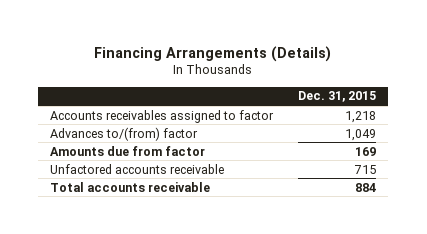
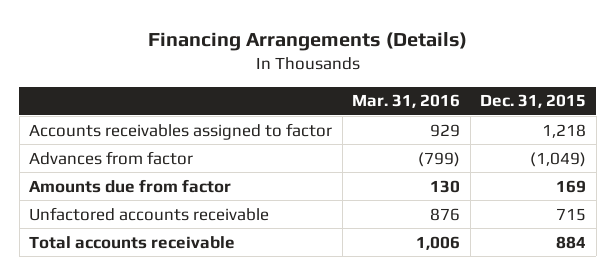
none -> [352,94,461,109] Mar. 31, 2016
[50,126,199,141] Advances to/(from) factor -> [29,150,194,165] Advances from factor
[345,128,377,141] 1,049 -> [530,151,587,167] (1,049)

